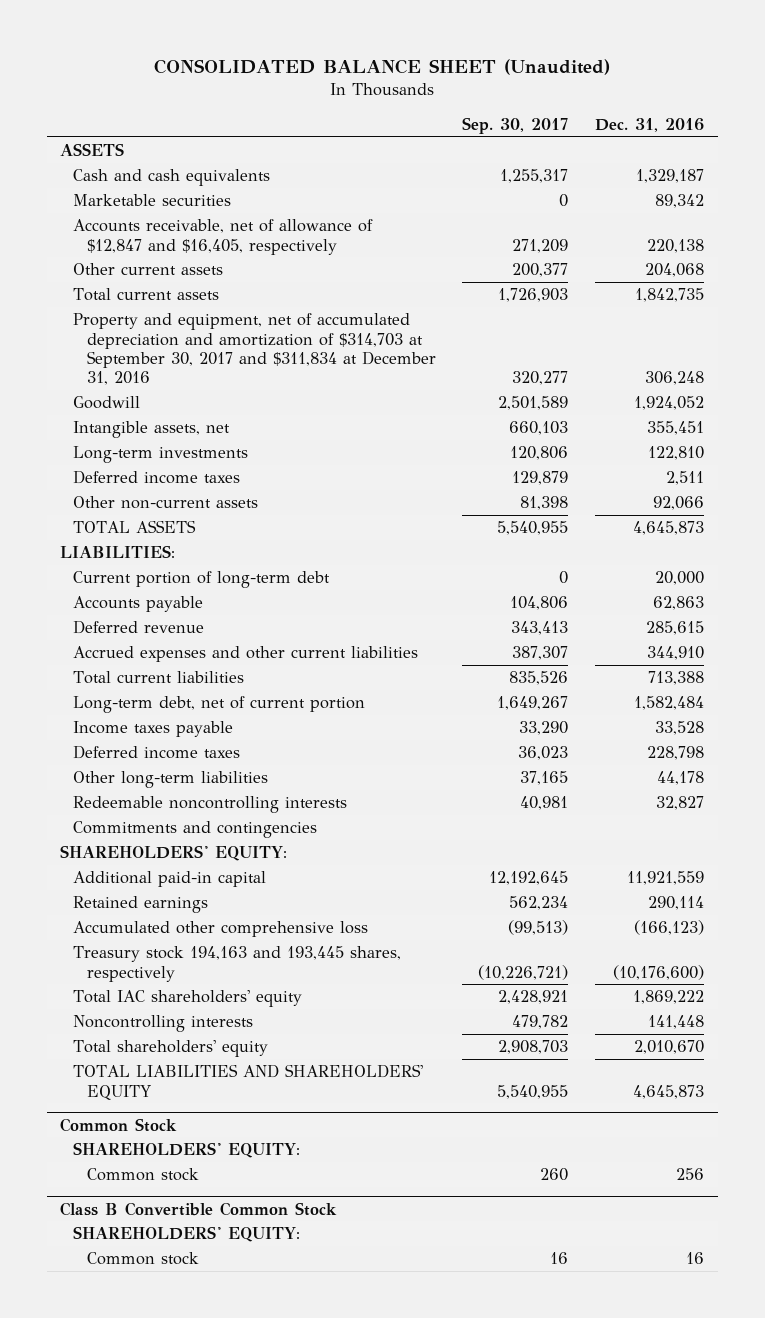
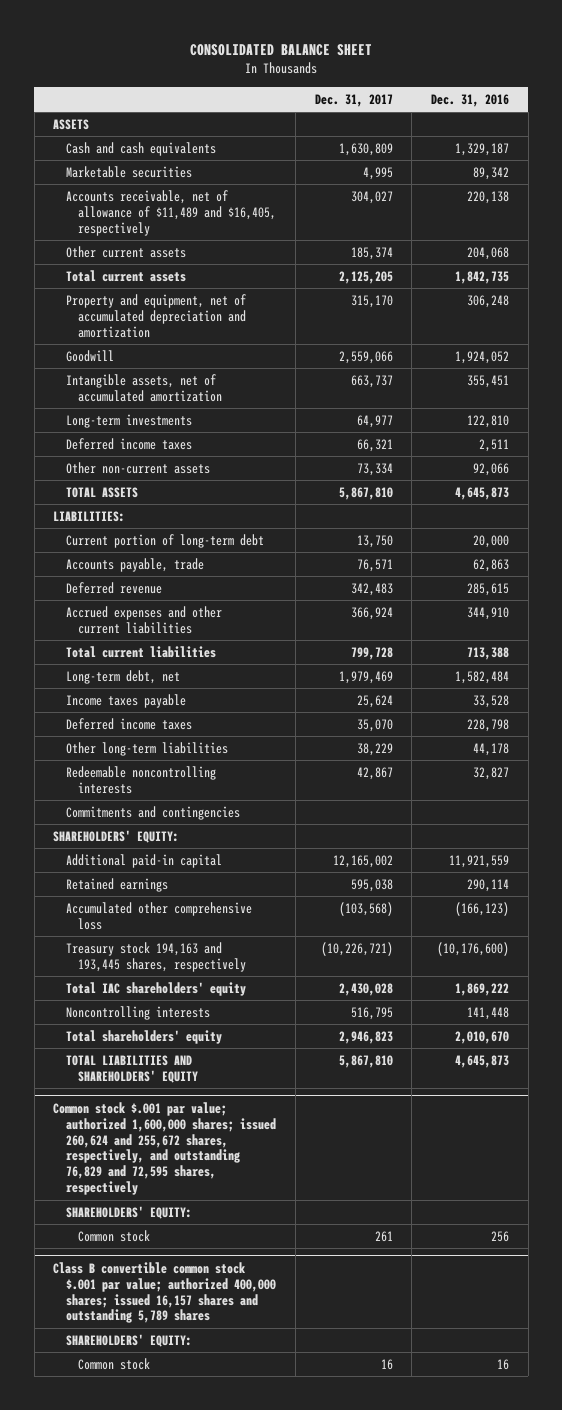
[154,58,611,75] CONSOLIDATED BALANCE SHEET (Unaudited) -> [190,44,373,57] CONSOLIDATED BALANCE SHEET
[462,117,569,135] Sep. 30, 2017 -> none
none -> [314,93,393,107] Dec. 31, 2017
[73,219,374,255] Accounts receivable, net of allowance of $12,847 and $16,405, respectively -> [65,189,277,236] Accounts receivable, net of allowance of $11,489 and $16,405, respectively
[73,313,436,386] Property and equipment, net of accumulated depreciation and amortization of $314,703 at September 30, 2017 and $311,834 at December 31, 2016 -> [65,293,247,338] Property and equipment, net of accumulated depreciation and amortization
[73,421,231,439] Intangible assets, net -> [65,373,223,402] Intangible assets, net of accumulated amortization
[73,596,204,613] Accounts payable -> [65,557,204,572] Accounts payable, trade
[73,696,366,714] Long-term debt, net of current portion -> [65,669,180,684] Long-term debt, net
[60,1117,178,1132] Common Stock -> [53,1101,276,1196] Common stock $.001 par value; authorized 1,600,000 shares; issued 260,624 and 255,672 shares, respectively, and outstanding 76,829 and 72,595 shares, respectively
[60,1201,338,1216] Class B Convertible Common Stock -> [53,1261,276,1324] Class B convertible common stock $.001 par value; authorized 400,000 shares; issued 16,157 shares and outstanding 5,789 shares

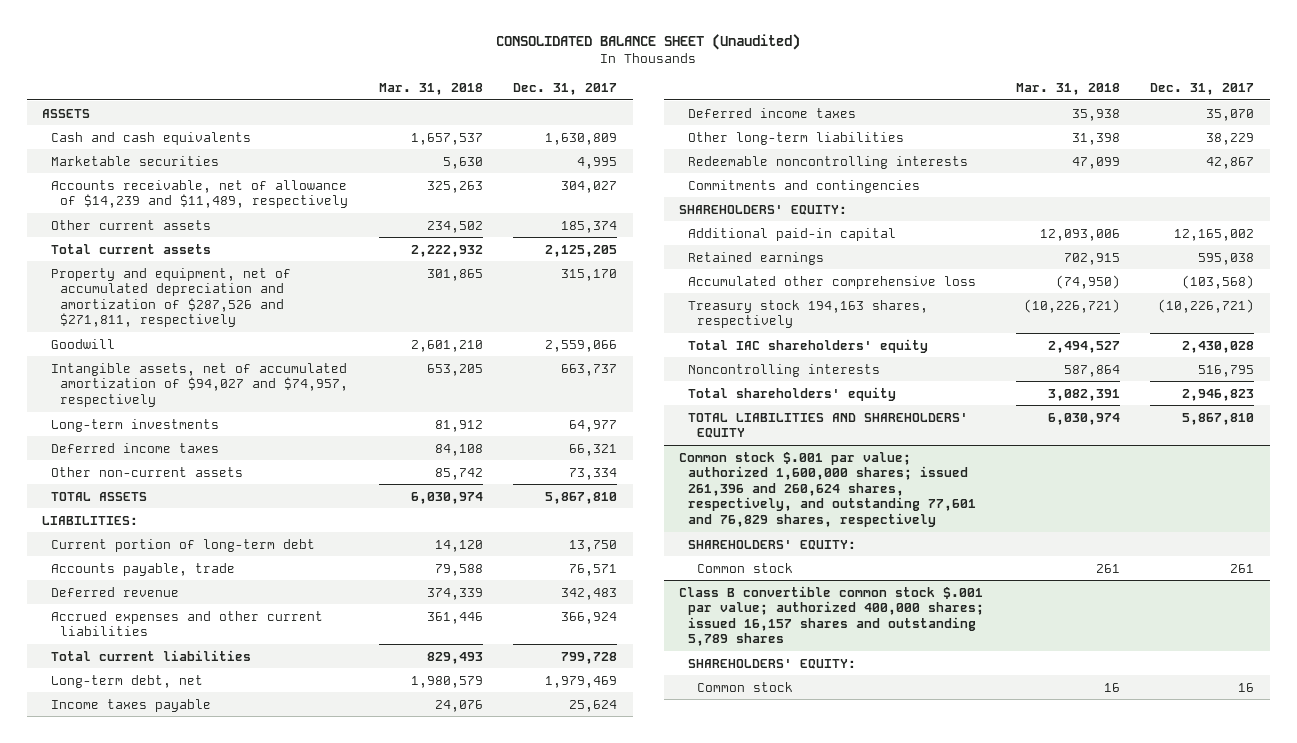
[190,44,373,57] CONSOLIDATED BALANCE SHEET -> [496,34,801,51] CONSOLIDATED BALANCE SHEET (Unaudited)
[430,93,509,107] Dec. 31, 2016 -> none
none -> [378,82,483,95] Mar. 31, 2018
[65,189,277,236] Accounts receivable, net of allowance of $11,489 and $16,405, respectively -> [51,179,348,209] Accounts receivable, net of allowance of $14,239 and $11,489, respectively
[65,293,247,338] Property and equipment, net of accumulated depreciation and amortization -> [51,267,292,328] Property and equipment, net of accumulated depreciation and amortization of $287,526 and $271,811, respectively
[65,373,223,402] Intangible assets, net of accumulated amortization -> [51,362,348,407] Intangible assets, net of accumulated amortization of $94,027 and $74,957, respectively
[65,941,247,972] Treasury stock 194,163 and 193,445 shares, respectively -> [687,299,928,329] Treasury stock 194,163 shares, respectively
[53,1101,276,1196] Common stock $.001 par value; authorized 1,600,000 shares; issued 260,624 and 255,672 shares, respectively, and outstanding 76,829 and 72,595 shares, respectively -> [679,451,976,528] Common stock $.001 par value; authorized 1,600,000 shares; issued 261,396 and 260,624 shares, respectively, and outstanding 77,601 and 76,829 shares, respectively

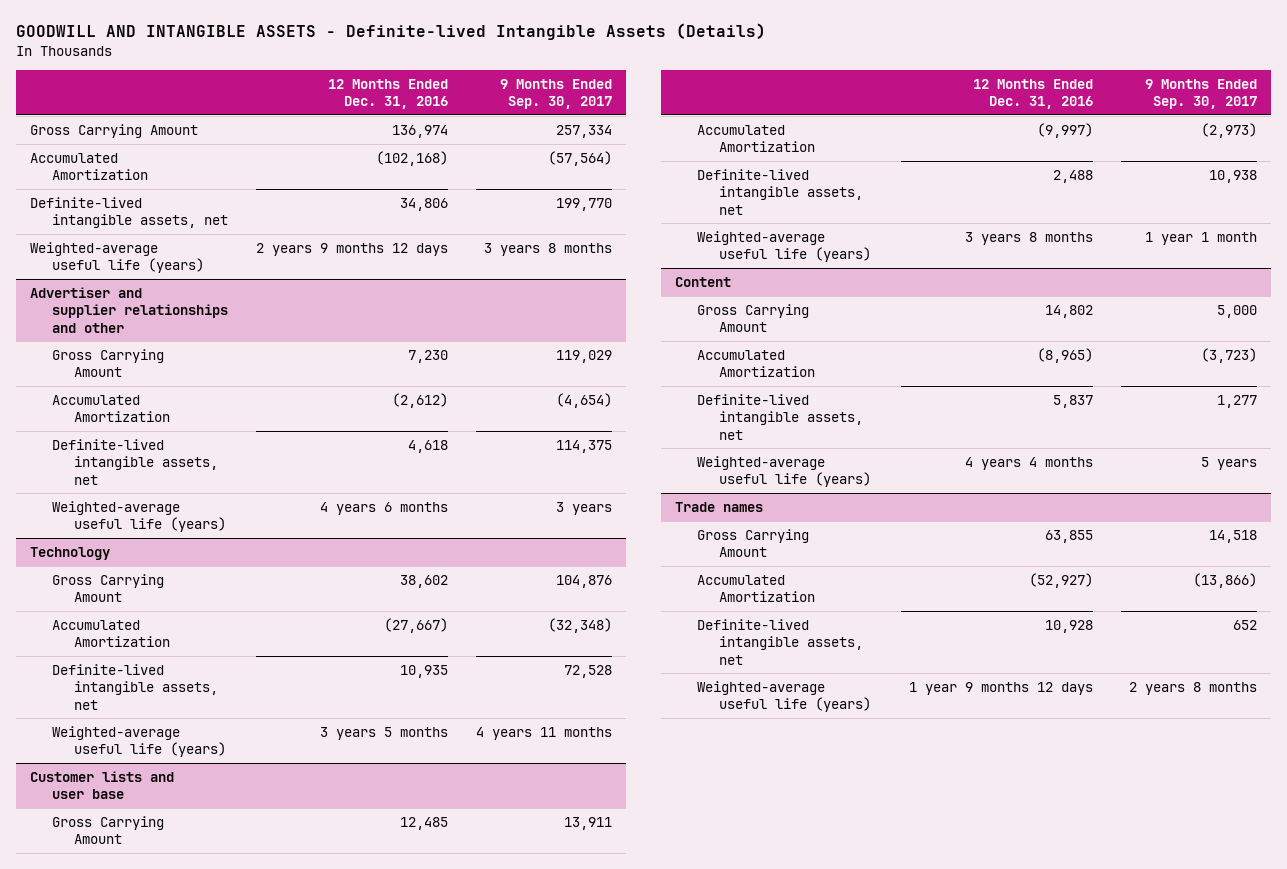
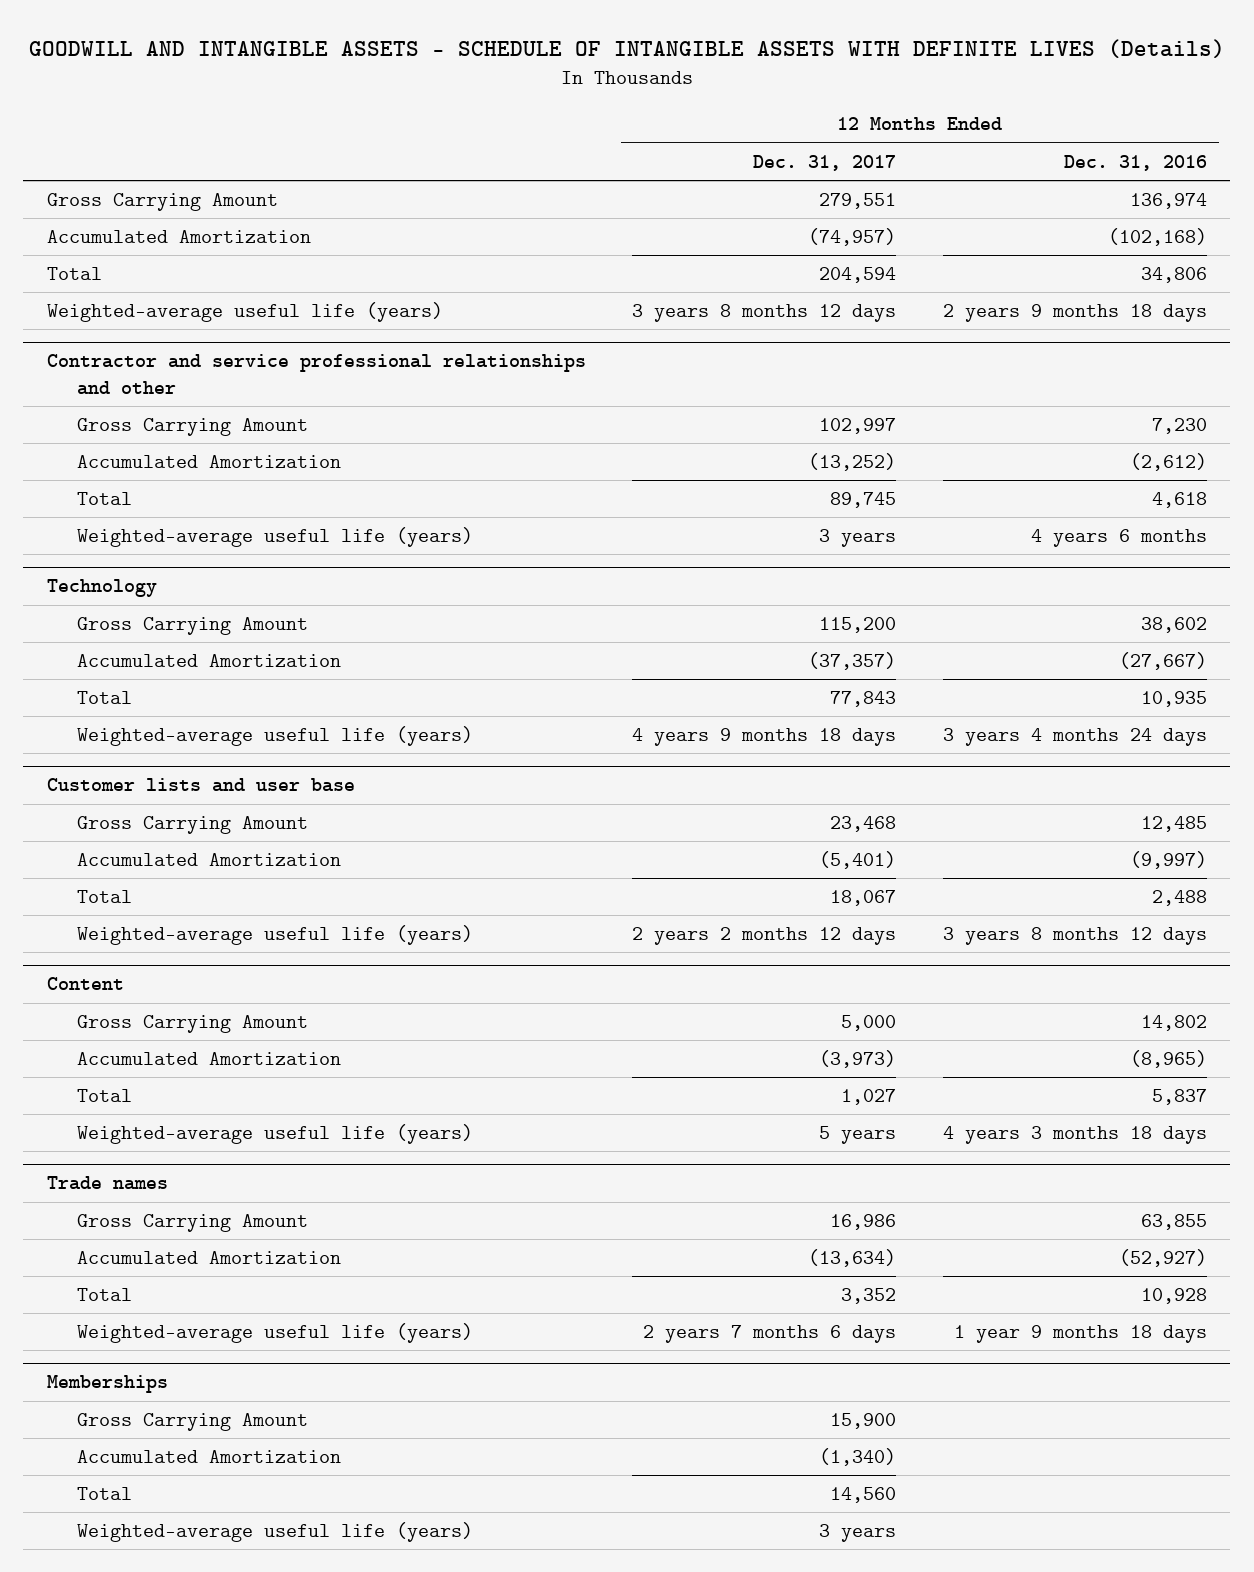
[15,23,766,41] GOODWILL AND INTANGIBLE ASSETS - Definite-lived Intangible Assets (Details) -> [28,38,1225,58] GOODWILL AND INTANGIBLE ASSETS - SCHEDULE OF INTANGIBLE ASSETS WITH DEFINITE LIVES (Details)
[500,78,613,109] 9 Months Ended Sep. 30, 2017 -> none
none -> [753,154,897,171] Dec. 31, 2017
[29,286,228,333] Advertiser and supplier relationships and other -> none
[29,196,228,229] Definite-lived intangible assets, net -> [46,267,102,281] Total
[255,242,448,256] 2 years 9 months 12 days -> [942,304,1207,323] 2 years 9 months 18 days
none -> [46,354,586,395] Contractor and service professional relationships and other
[51,438,218,485] Definite-lived intangible assets, net -> [76,492,132,506] Total
[51,663,218,710] Definite-lived intangible assets, net -> [76,691,132,705] Total
[319,726,448,740] 3 years 5 months -> [942,728,1207,747] 3 years 4 months 24 days
[696,168,863,215] Definite-lived intangible assets, net -> [76,890,132,904] Total
[965,231,1094,245] 3 years 8 months -> [942,927,1207,946] 3 years 8 months 12 days
[696,393,863,440] Definite-lived intangible assets, net -> [76,1089,132,1103] Total
[965,456,1094,470] 4 years 4 months -> [942,1126,1207,1145] 4 years 3 months 18 days
[696,618,863,665] Definite-lived intangible assets, net -> [76,1288,132,1302] Total
[909,681,1094,695] 1 year 9 months 12 days -> [953,1325,1207,1344] 1 year 9 months 18 days
none -> [46,1375,168,1394] Memberships
none -> [76,1413,308,1432] Gross Carrying Amount
none -> [76,1450,341,1464] Accumulated Amortization
none -> [76,1487,132,1501] Total
none -> [76,1522,473,1543] Weighted-average useful life (years)

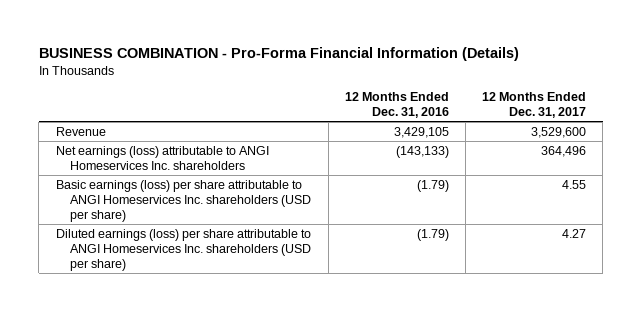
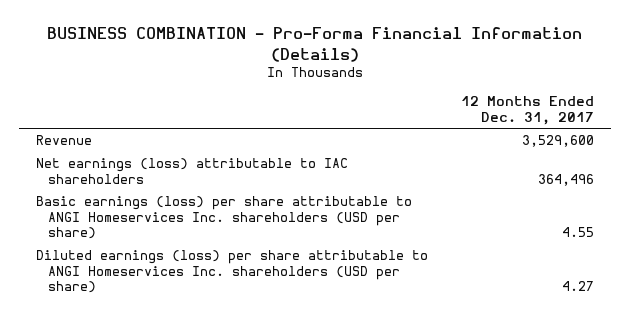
[344,92,449,119] 12 Months Ended Dec. 31, 2016 -> none
[55,145,269,170] Net earnings (loss) attributable to ANGI Homeservices Inc. shareholders -> [35,158,348,184] Net earnings (loss) attributable to IAC shareholders

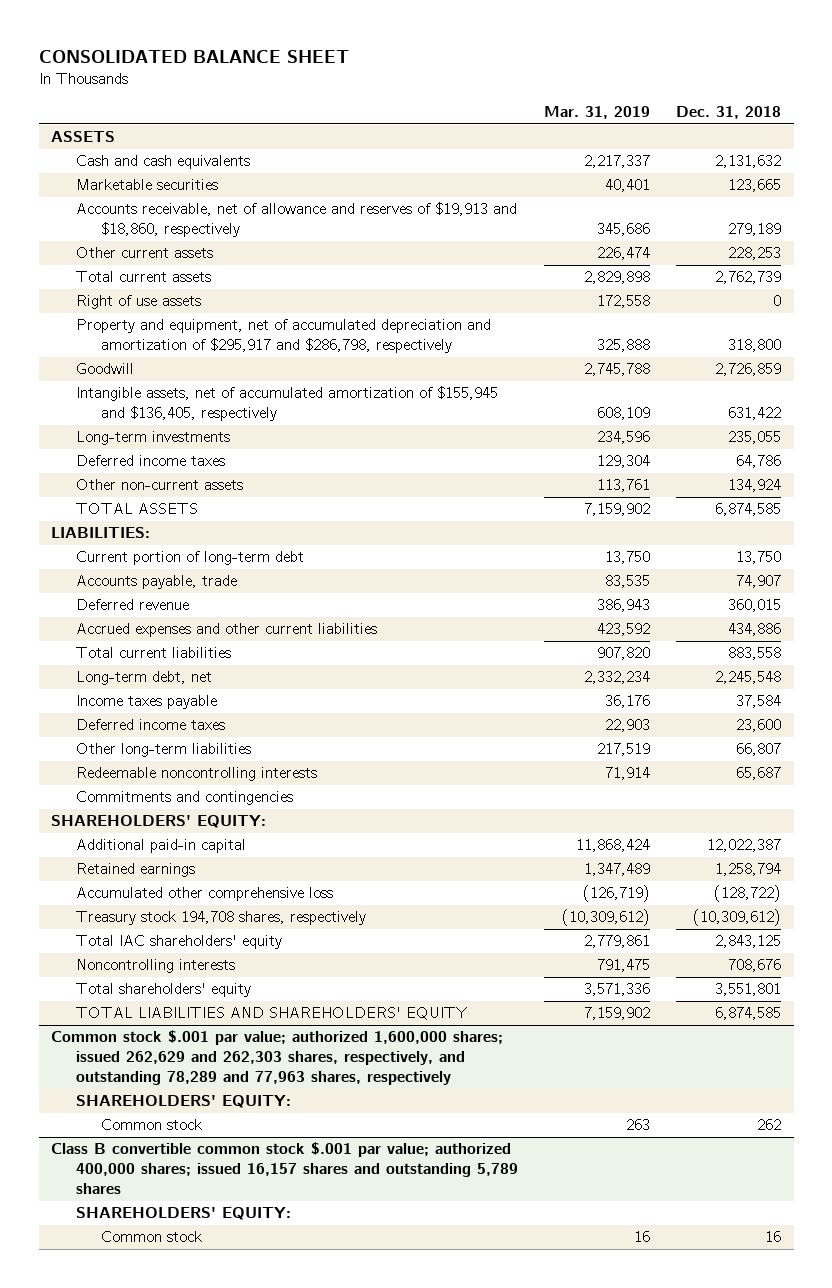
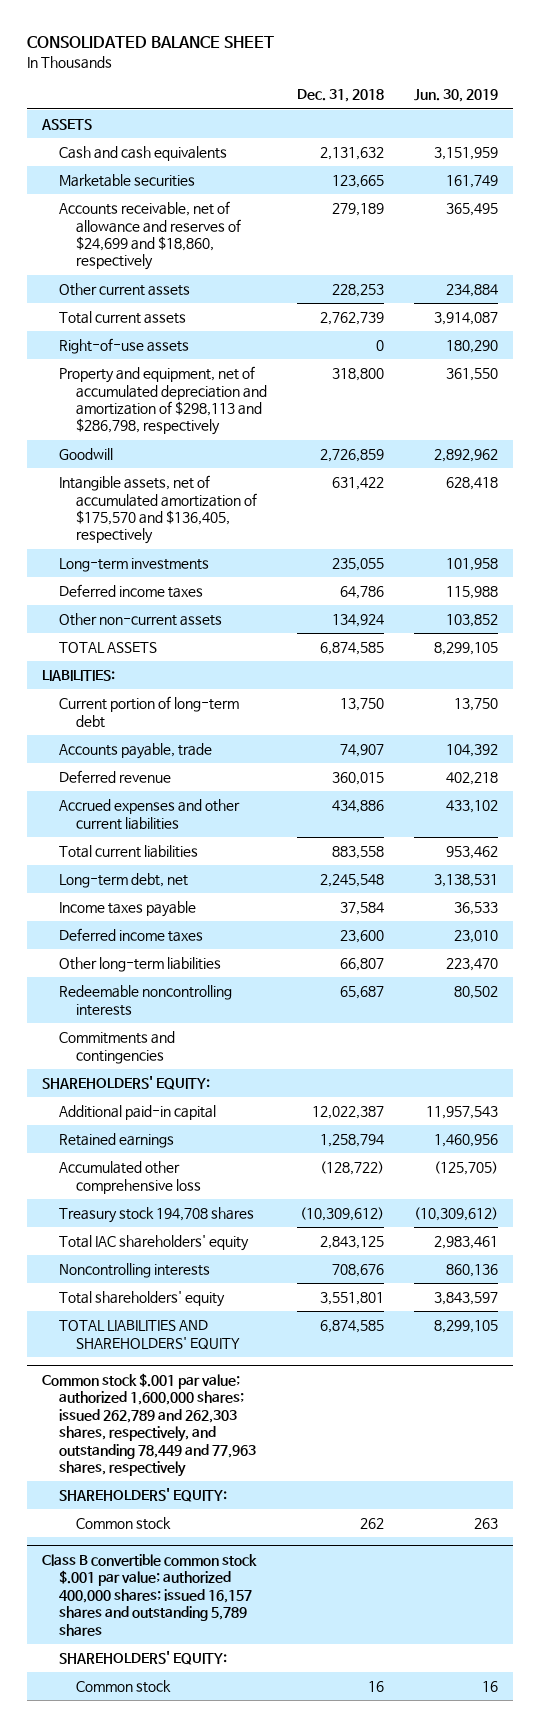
[544,106,651,120] Mar. 31, 2019 -> none
none -> [414,89,499,103] Jun. 30, 2019
[76,202,518,238] Accounts receivable, net of allowance and reserves of $19,913 and $18,860, respectively -> [59,201,242,271] Accounts receivable, net of allowance and reserves of $24,699 and $18,860, respectively
[76,295,202,310] Right of use assets -> [59,338,190,355] Right-of-use assets
[76,319,492,354] Property and equipment, net of accumulated depreciation and amortization of $295,917 and $286,798, respectively -> [59,366,268,436] Property and equipment, net of accumulated depreciation and amortization of $298,113 and $286,798, respectively
[76,386,499,422] Intangible assets, net of accumulated amortization of $155,945 and $136,405, respectively -> [59,475,258,545] Intangible assets, net of accumulated amortization of $175,570 and $136,405, respectively
[76,911,367,926] Treasury stock 194,708 shares, respectively -> [59,1207,255,1224] Treasury stock 194,708 shares
[51,1030,504,1086] Common stock $.001 par value; authorized 1,600,000 shares; issued 262,629 and 262,303 shares, respectively, and outstanding 78,289 and 77,963 shares, respectively -> [41,1372,257,1478] Common stock $.001 par value; authorized 1,600,000 shares; issued 262,789 and 262,303 shares, respectively, and outstanding 78,449 and 77,963 shares, respectively

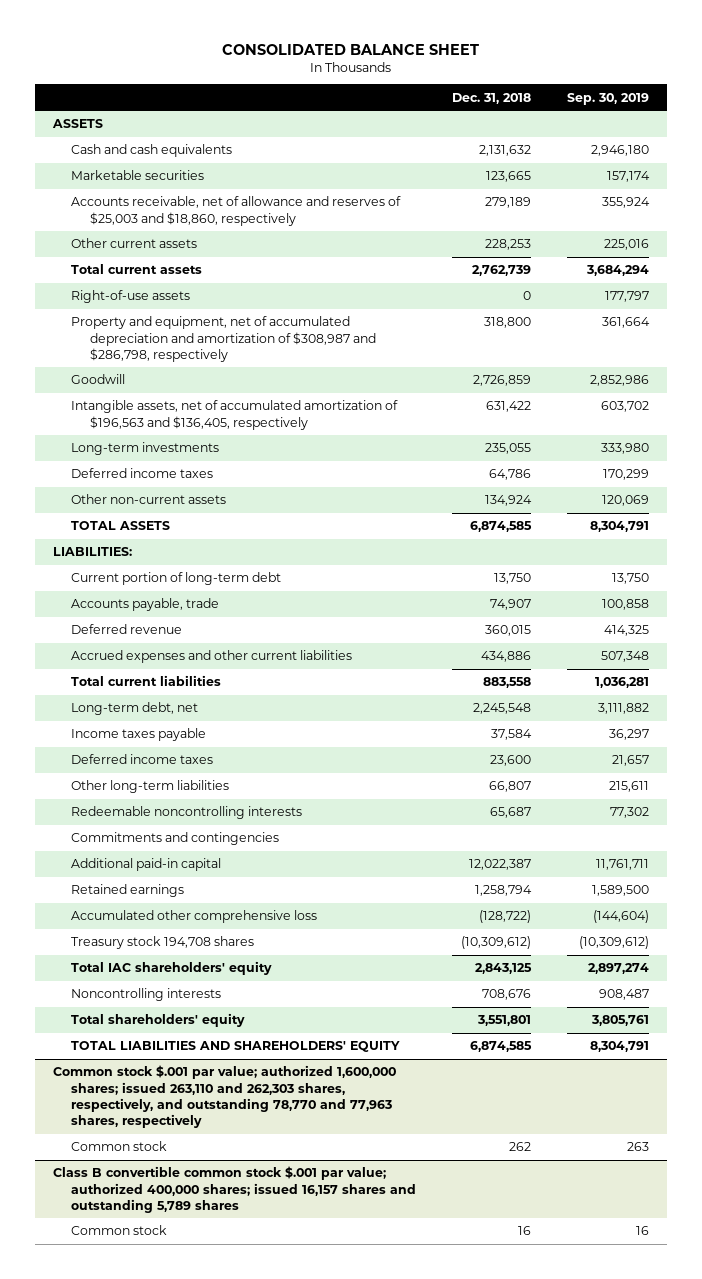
[414,89,499,103] Jun. 30, 2019 -> none
none -> [566,92,649,105] Sep. 30, 2019
[59,201,242,271] Accounts receivable, net of allowance and reserves of $24,699 and $18,860, respectively -> [71,196,402,226] Accounts receivable, net of allowance and reserves of $25,003 and $18,860, respectively
[59,366,268,436] Property and equipment, net of accumulated depreciation and amortization of $298,113 and $286,798, respectively -> [71,316,376,362] Property and equipment, net of accumulated depreciation and amortization of $308,987 and $286,798, respectively
[59,475,258,545] Intangible assets, net of accumulated amortization of $175,570 and $136,405, respectively -> [71,400,399,430] Intangible assets, net of accumulated amortization of $196,563 and $136,405, respectively
[41,1076,210,1091] SHAREHOLDERS' EQUITY: -> none
[59,1488,228,1503] SHAREHOLDERS' EQUITY: -> none
[41,1372,257,1478] Common stock $.001 par value; authorized 1,600,000 shares; issued 262,789 and 262,303 shares, respectively, and outstanding 78,449 and 77,963 shares, respectively -> [52,1065,396,1129] Common stock $.001 par value; authorized 1,600,000 shares; issued 263,110 and 262,303 shares, respectively, and outstanding 78,770 and 77,963 shares, respectively
[59,1651,228,1666] SHAREHOLDERS' EQUITY: -> none

